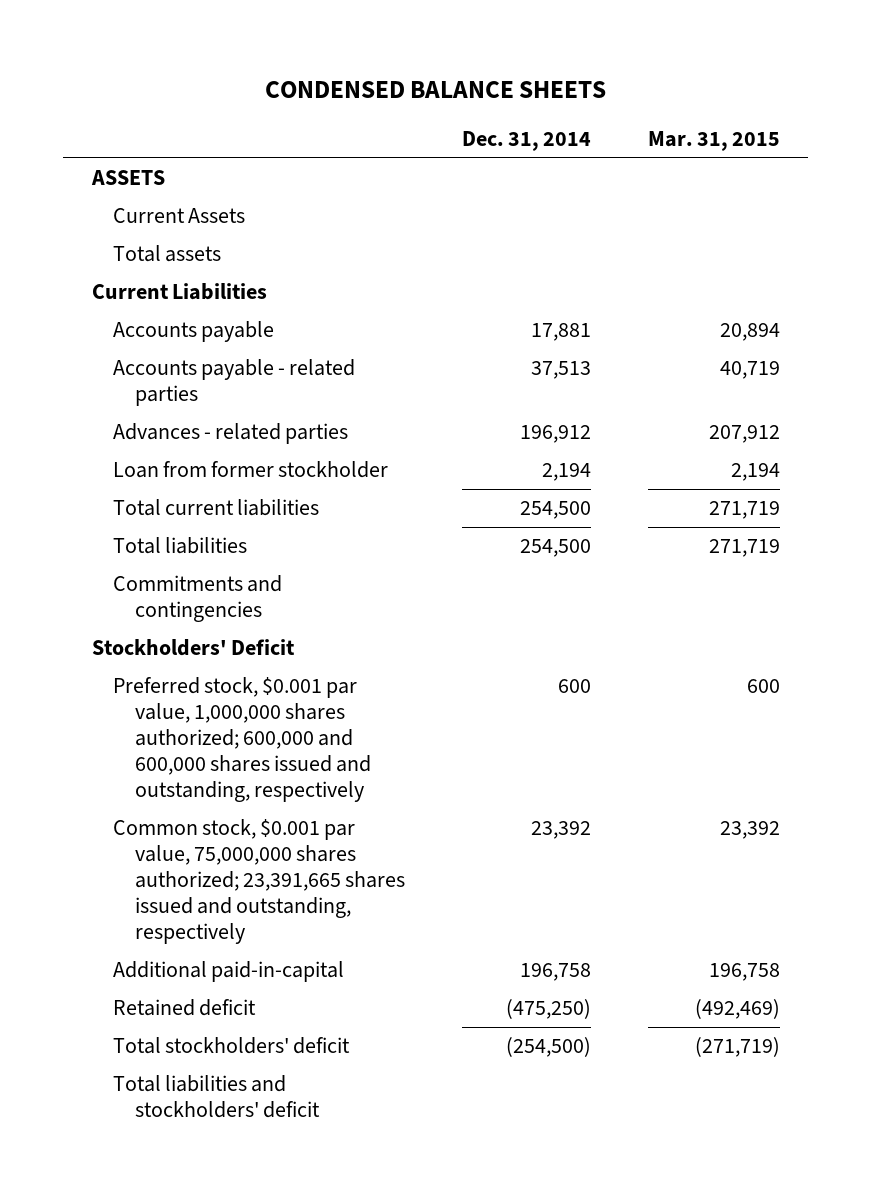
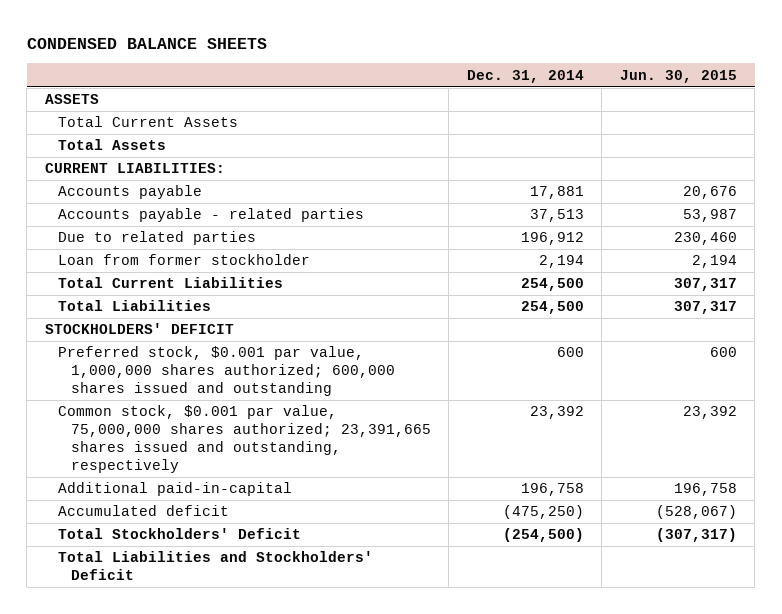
[647,130,780,151] Mar. 31, 2015 -> none
none -> [619,69,737,83] Jun. 30, 2015
[113,208,246,224] Current Assets -> [57,116,238,128] Total Current Assets
[113,245,222,263] Total assets -> [57,139,166,151] Total Assets
[92,283,268,301] Current Liabilities -> [44,163,225,174] CURRENT LIABILITIES:
[113,423,349,445] Advances - related parties -> [57,231,256,246] Due to related parties
[113,575,283,623] Commitments and contingencies -> none
[113,499,320,517] Total current liabilities -> [57,277,283,289] Total Current Liabilities
[113,537,248,555] Total liabilities -> [57,300,211,312] Total Liabilities
[92,639,296,657] Stockholders' Deficit -> [44,323,234,335] STOCKHOLDERS' DEFICIT
[113,677,371,803] Preferred stock, $0.001 par value, 1,000,000 shares authorized; 600,000 and 600,000 shares issued and outstanding, respectively -> [57,346,395,397] Preferred stock, $0.001 par value, 1,000,000 shares authorized; 600,000 shares issued and outstanding
[113,999,257,1017] Retained deficit -> [57,505,229,517] Accumulated deficit
[113,1037,351,1055] Total stockholders' deficit -> [57,528,301,540] Total Stockholders' Deficit
[113,1075,320,1119] Total liabilities and stockholders' deficit -> [57,551,373,581] Total Liabilities and Stockholders' Deficit

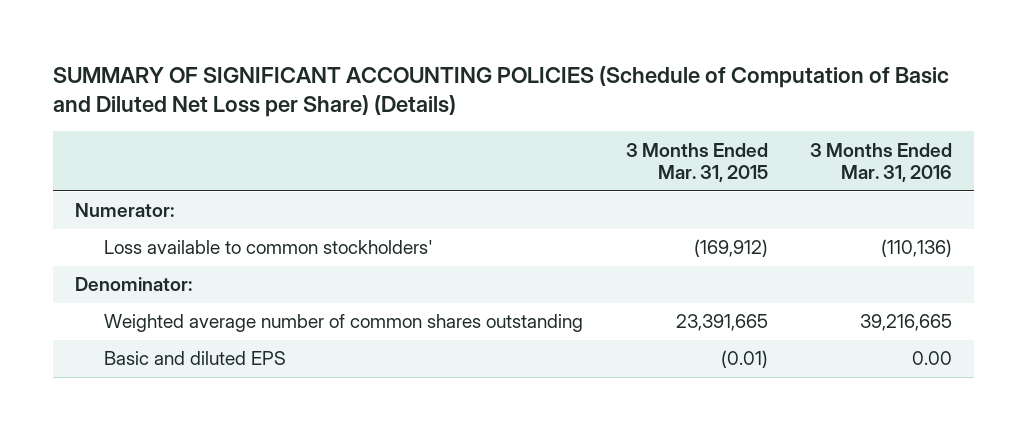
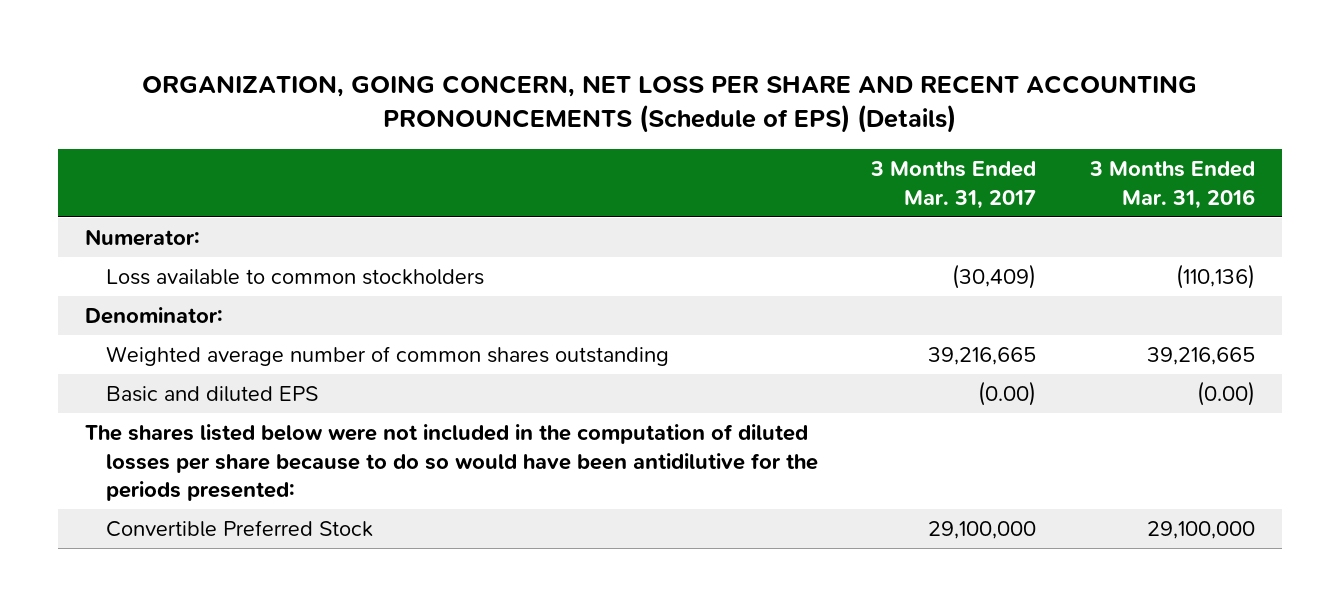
[53,65,950,118] SUMMARY OF SIGNIFICANT ACCOUNTING POLICIES (Schedule of Computation of Basic and Diluted Net Loss per Share) (Details) -> [142,74,1198,133] ORGANIZATION, GOING CONCERN, NET LOSS PER SHARE AND RECENT ACCOUNTING PRONOUNCEMENTS (Schedule of EPS) (Details)
[625,142,768,183] 3 Months Ended Mar. 31, 2015 -> none
none -> [870,160,1037,209] 3 Months Ended Mar. 31, 2017
[104,240,434,255] Loss available to common stockholders' -> [105,269,484,286] Loss available to common stockholders
[912,351,953,366] 0.00 -> [1197,381,1256,407] (0.00)
none -> [85,424,818,502] The shares listed below were not included in the computation of diluted losses per share because to do so would have been antidilutive for the periods presented:
none -> [105,520,373,538] Convertible Preferred Stock

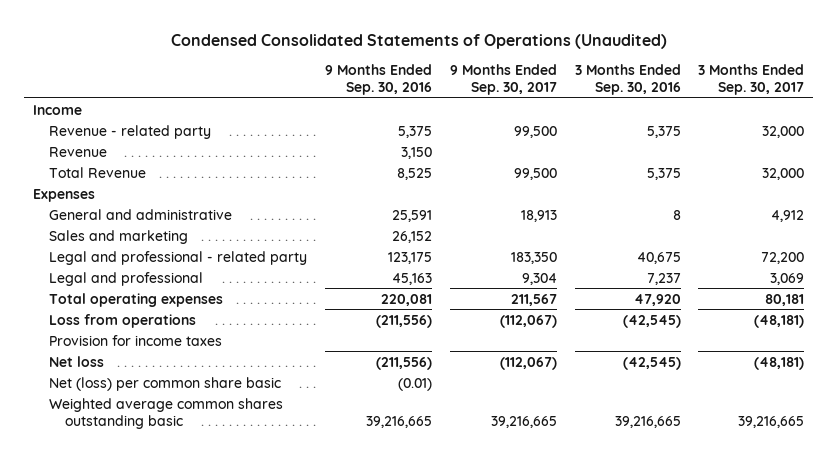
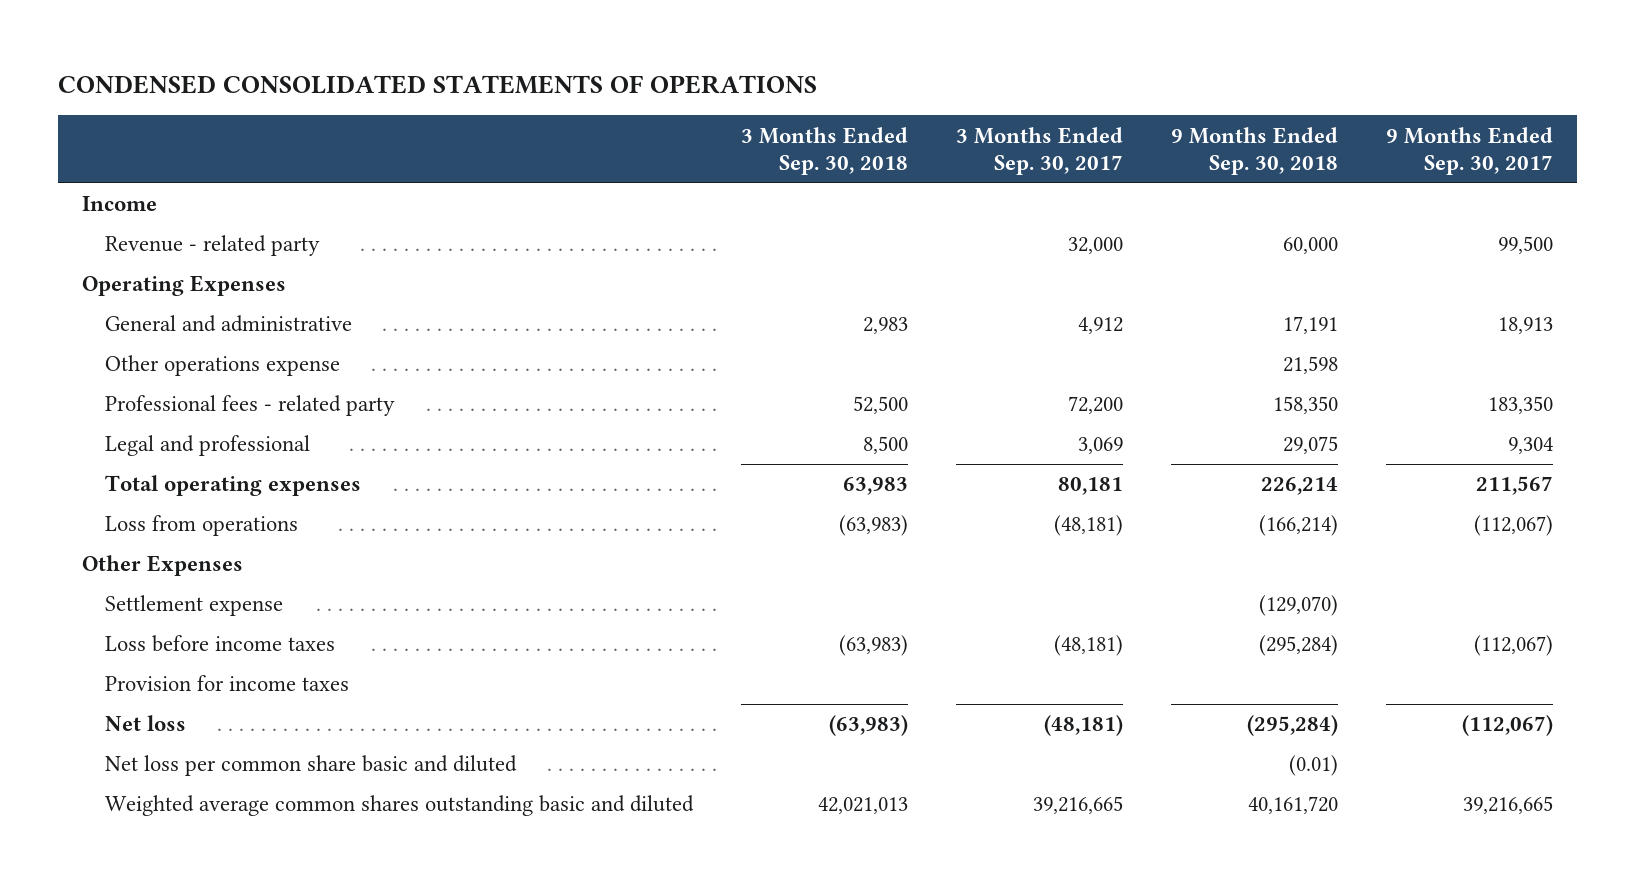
[170,33,667,49] Condensed Consolidated Statements of Operations (Unaudited) -> [57,74,817,94] CONDENSED CONSOLIDATED STATEMENTS OF OPERATIONS
[324,64,432,96] 9 Months Ended Sep. 30, 2016 -> none
[574,64,681,96] 3 Months Ended Sep. 30, 2016 -> none
none -> [741,126,909,176] 3 Months Ended Sep. 30, 2018
none -> [1171,126,1339,176] 9 Months Ended Sep. 30, 2018
[49,146,108,157] Revenue -> none
[49,166,147,178] Total Revenue -> none
[32,188,95,202] Expenses -> [81,275,286,297] Operating Expenses
[49,229,189,244] Sales and marketing -> none
none -> [105,355,341,377] Other operations expense
[49,250,308,265] Legal and professional - related party -> [105,395,396,417] Professional fees - related party
none -> [81,555,243,577] Other Expenses
none -> [105,595,284,617] Settlement expense
none -> [105,635,336,653] Loss before income taxes
[49,376,282,391] Net (loss) per common share basic -> [105,755,518,777] Net loss per common share basic and diluted
[49,397,284,429] Weighted average common shares outstanding basic -> [105,795,695,817] Weighted average common shares outstanding basic and diluted

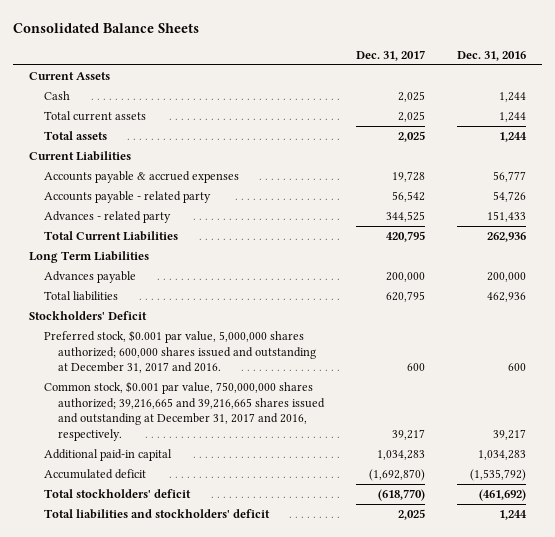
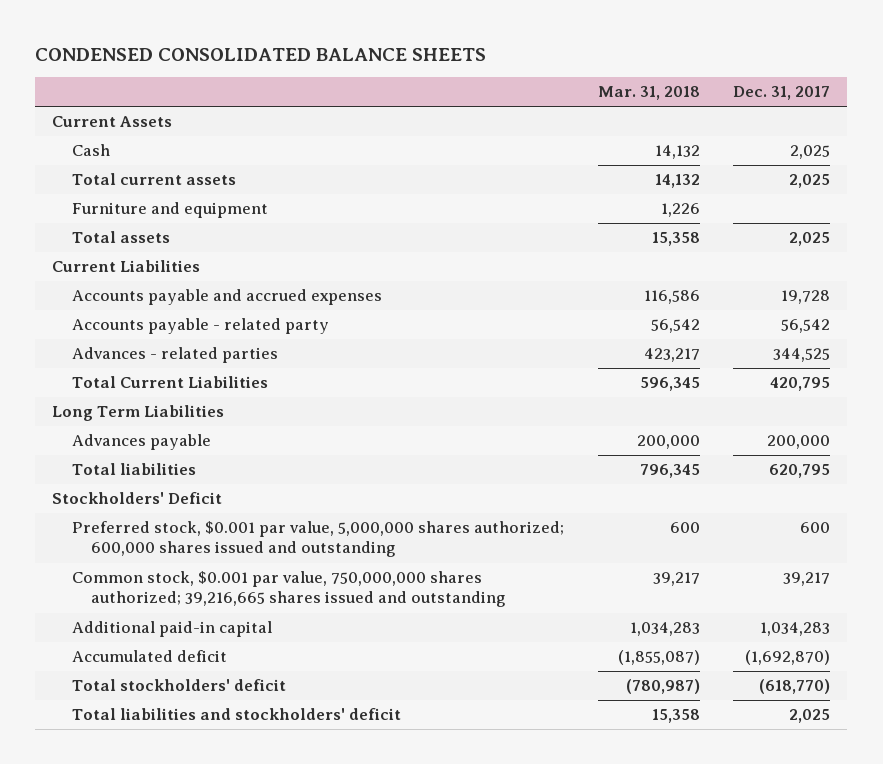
[13,22,200,33] Consolidated Balance Sheets -> [35,47,487,61] CONDENSED CONSOLIDATED BALANCE SHEETS
[457,51,527,62] Dec. 31, 2016 -> none
none -> [597,86,700,101] Mar. 31, 2018
none -> [71,202,268,219] Furniture and equipment
[43,170,239,183] Accounts payable & accrued expenses -> [71,289,382,306] Accounts payable and accrued expenses
[43,210,171,223] Advances - related party -> [71,347,278,364] Advances - related parties
[43,329,317,374] Preferred stock, $0.001 par value, 5,000,000 shares authorized; 600,000 shares issued and outstanding at December 31, 2017 and 2016. -> [71,521,564,558] Preferred stock, $0.001 par value, 5,000,000 shares authorized; 600,000 shares issued and outstanding
[43,380,326,441] Common stock, $0.001 par value, 750,000,000 shares authorized; 39,216,665 and 39,216,665 shares issued and outstanding at December 31, 2017 and 2016, respectively. -> [71,571,507,608] Common stock, $0.001 par value, 750,000,000 shares authorized; 39,216,665 shares issued and outstanding

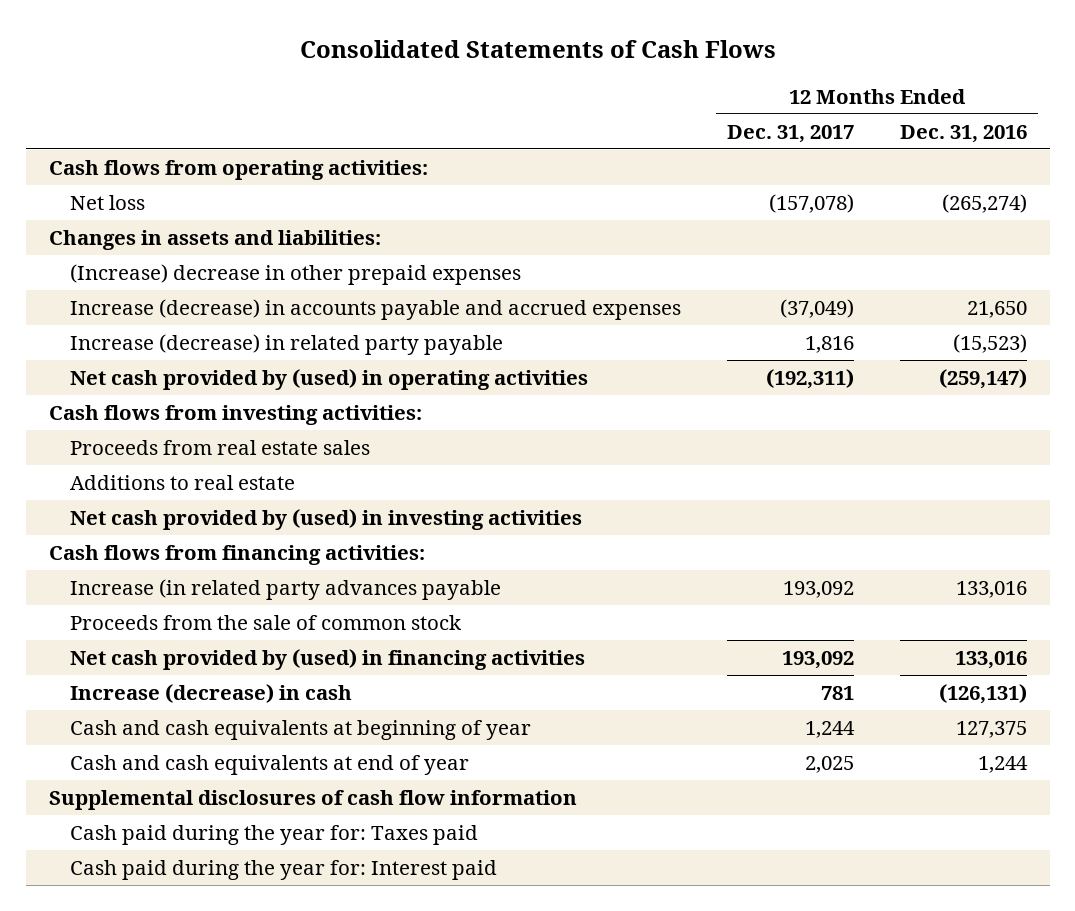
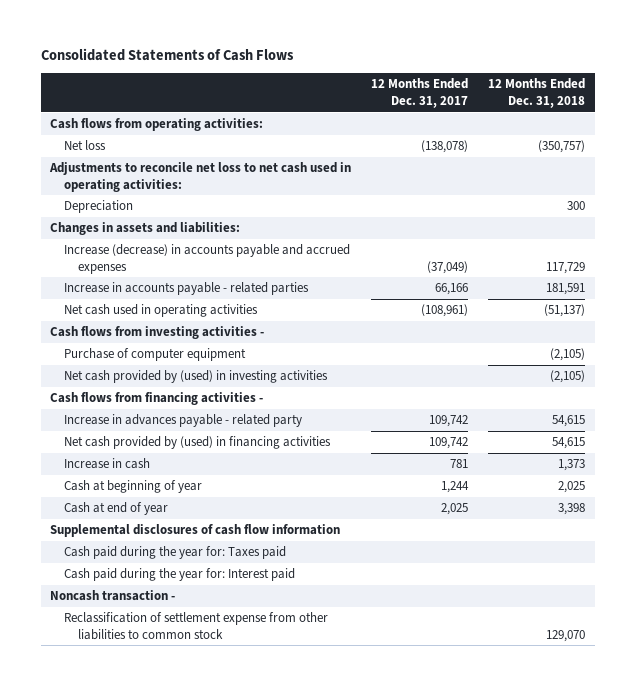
[899,124,1027,143] Dec. 31, 2016 -> none
none -> [488,78,586,108] 12 Months Ended Dec. 31, 2018
[769,193,855,213] (157,078) -> [421,140,469,154] (138,078)
none -> [49,162,352,192] Adjustments to reconcile net loss to net cash used in operating activities:
none -> [64,200,134,214] Depreciation
[70,263,522,285] (Increase) decrease in other prepaid expenses -> none
[70,439,371,455] Proceeds from real estate sales -> none
[70,333,504,355] Increase (decrease) in related party payable -> [64,282,310,296] Increase in accounts payable - related parties
[805,335,855,353] 1,816 -> [435,283,469,296] 66,166
[70,368,589,390] Net cash provided by (used) in operating activities -> [64,304,259,318] Net cash used in operating activities
[766,368,855,389] (192,311) -> [421,304,469,318] (108,961)
[48,404,422,425] Cash flows from investing activities: -> [50,326,265,340] Cash flows from investing activities -
[70,474,296,490] Additions to real estate -> [64,348,247,362] Purchase of computer equipment
[70,614,463,630] Proceeds from the sale of common stock -> none
[48,544,425,565] Cash flows from financing activities: -> [50,392,264,406] Cash flows from financing activities -
[70,578,502,600] Increase (in related party advances payable -> [64,414,303,428] Increase in advances payable - related party
[783,580,855,598] 193,092 -> [429,415,469,428] 109,742
[782,650,855,669] 193,092 -> [429,437,469,450] 109,742
[70,683,353,703] Increase (decrease) in cash -> [64,458,151,470] Increase in cash
[70,719,532,740] Cash and cash equivalents at beginning of year -> [64,480,203,494] Cash at beginning of year
[70,754,470,775] Cash and cash equivalents at end of year -> [64,502,169,516] Cash at end of year
none -> [50,590,176,602] Noncash transaction -
none -> [64,612,329,640] Reclassification of settlement expense from other liabilities to common stock

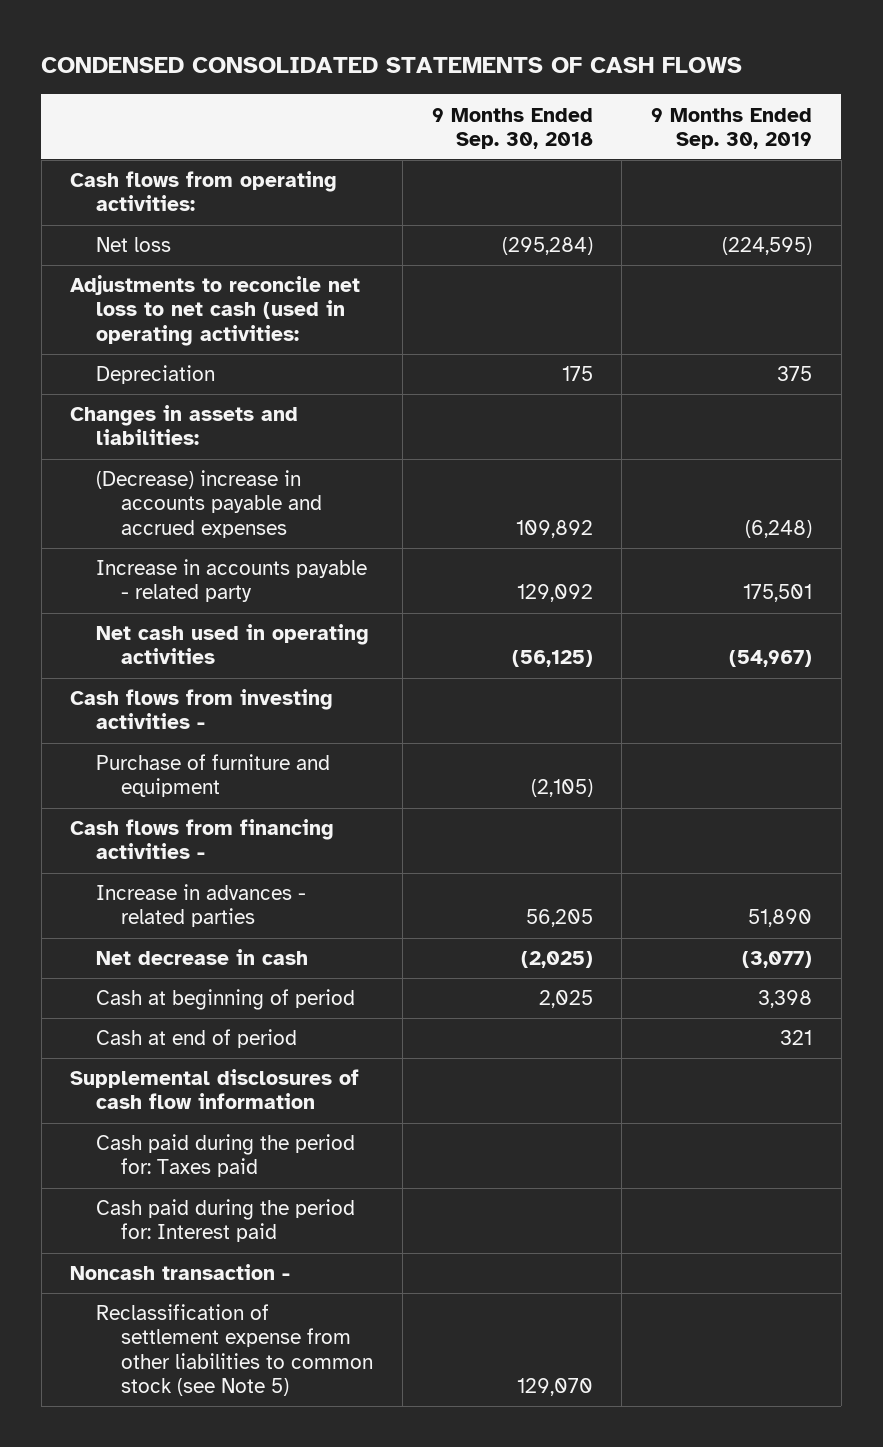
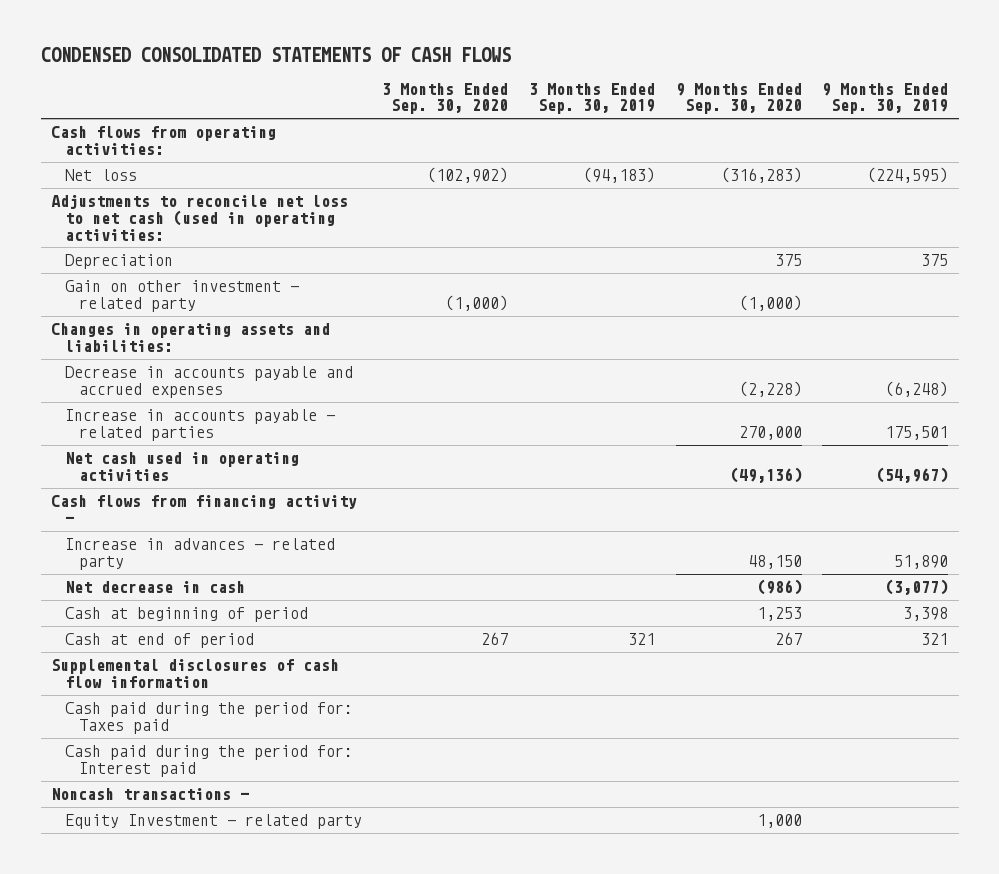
[431,107,593,149] 9 Months Ended Sep. 30, 2018 -> none
none -> [382,82,509,115] 3 Months Ended Sep. 30, 2020
none -> [529,82,656,115] 3 Months Ended Sep. 30, 2019
none -> [675,82,802,115] 9 Months Ended Sep. 30, 2020
none -> [64,280,299,312] Gain on other investment - related party
[70,405,299,446] Changes in assets and liabilities: -> [51,323,331,352] Changes in operating assets and liabilities:
[95,470,323,538] (Decrease) increase in accounts payable and accrued expenses -> [64,366,353,398] Decrease in accounts payable and accrued expenses
[95,559,367,603] Increase in accounts payable - related party -> [64,409,335,441] Increase in accounts payable - related parties
[70,689,334,730] Cash flows from investing activities - -> none
[95,754,330,798] Purchase of furniture and equipment -> none
[70,819,335,860] Cash flows from financing activities - -> [51,495,358,524] Cash flows from financing activity -
[95,884,306,928] Increase in advances - related parties -> [64,538,335,570] Increase in advances - related party
[95,1304,374,1396] Reclassification of settlement expense from other liabilities to common stock (see Note 5) -> none
[70,1264,291,1281] Noncash transaction - -> [51,788,250,801] Noncash transactions -
none -> [64,814,362,830] Equity Investment - related party

